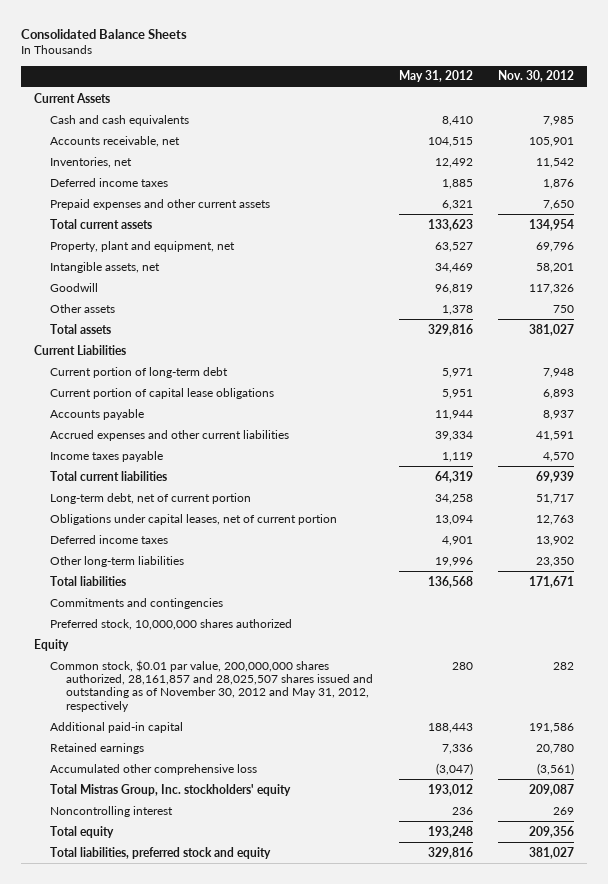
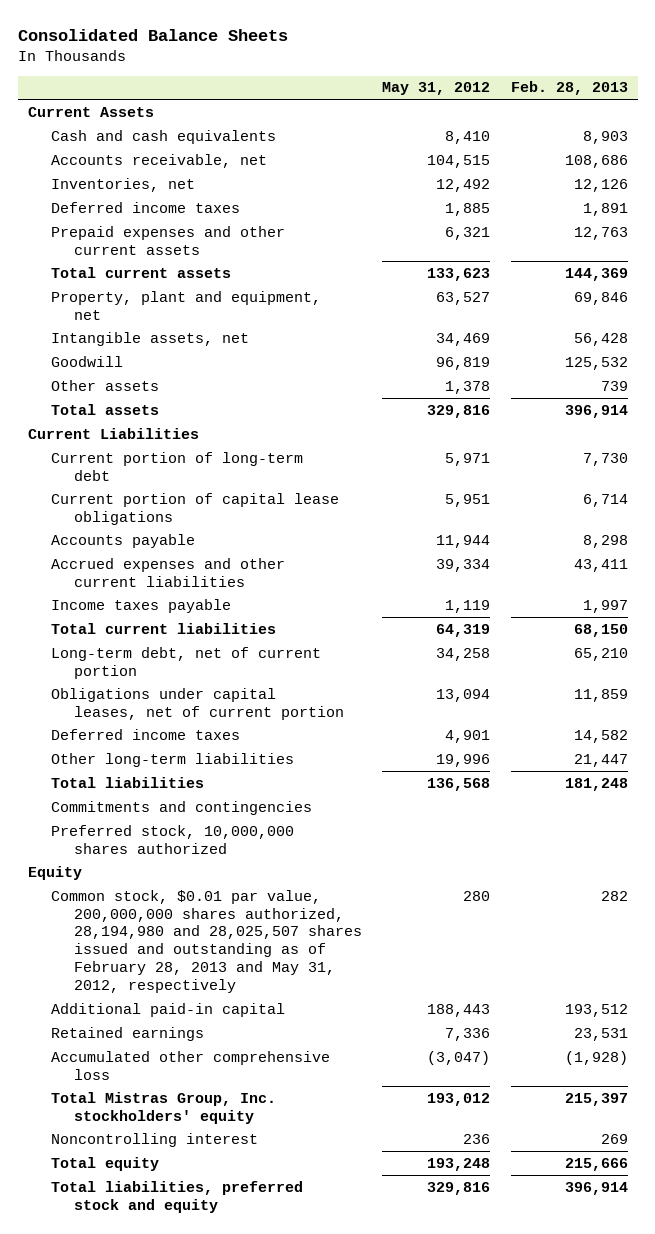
[498,70,575,83] Nov. 30, 2012 -> none
none -> [510,81,628,96] Feb. 28, 2013
[50,659,374,712] Common stock, $0.01 par value, 200,000,000 shares authorized, 28,161,857 and 28,025,507 shares issued and outstanding as of November 30, 2012 and May 31, 2012, respectively -> [50,889,362,993] Common stock, $0.01 par value, 200,000,000 shares authorized, 28,194,980 and 28,025,507 shares issued and outstanding as of February 28, 2013 and May 31, 2012, respectively

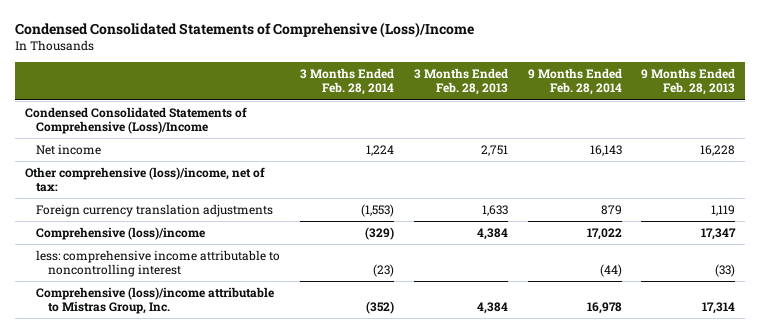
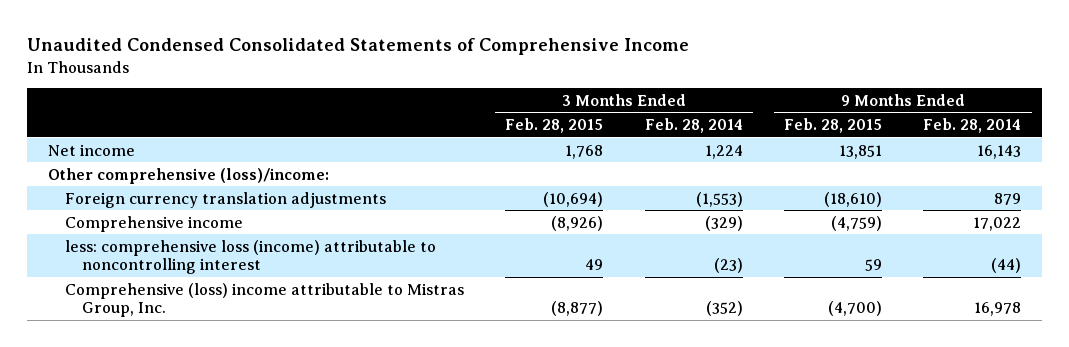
[15,21,475,38] Condensed Consolidated Statements of Comprehensive (Loss)/Income -> [26,38,689,56] Unaudited Condensed Consolidated Statements of Comprehensive Income
[413,68,508,96] 3 Months Ended Feb. 28, 2013 -> none
[641,68,736,96] 9 Months Ended Feb. 28, 2013 -> none
none -> [505,118,604,134] Feb. 28, 2015
none -> [784,118,883,134] Feb. 28, 2015
[24,106,247,135] Condensed Consolidated Statements of Comprehensive (Loss)/Income -> none
[24,166,265,193] Other comprehensive (loss)/income, net of tax: -> [47,167,329,184] Other comprehensive (loss)/income:
[36,226,206,240] Comprehensive (loss)/income -> [64,215,243,232] Comprehensive income
[36,249,281,278] less: comprehensive income attributable to noncontrolling interest -> [64,239,436,275] less: comprehensive loss (income) attributable to noncontrolling interest
[36,286,275,315] Comprehensive (loss)/income attributable to Mistras Group, Inc. -> [64,282,464,318] Comprehensive (loss) income attributable to Mistras Group, Inc.

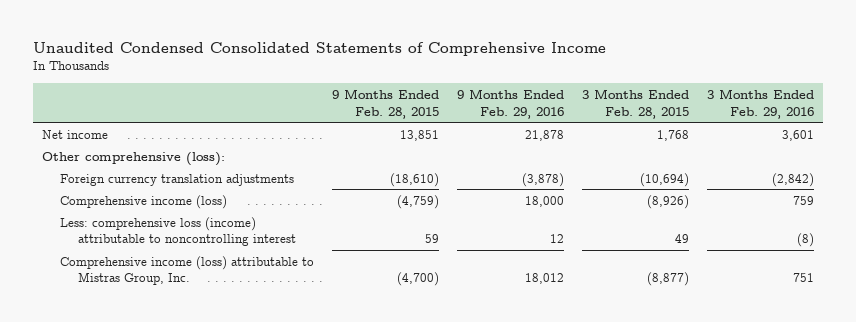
[644,118,743,134] Feb. 28, 2014 -> none
[923,118,1022,134] Feb. 28, 2014 -> none
none -> [457,88,565,119] 9 Months Ended Feb. 29, 2016
none -> [707,88,815,119] 3 Months Ended Feb. 29, 2016
[47,167,329,184] Other comprehensive (loss)/income: -> [41,151,225,166] Other comprehensive (loss):
[64,215,243,232] Comprehensive income -> [59,194,227,209] Comprehensive income (loss)
[64,239,436,275] less: comprehensive loss (income) attributable to noncontrolling interest -> [59,216,296,247] Less: comprehensive loss (income) attributable to noncontrolling interest
[64,282,464,318] Comprehensive (loss) income attributable to Mistras Group, Inc. -> [59,255,314,286] Comprehensive income (loss) attributable to Mistras Group, Inc.

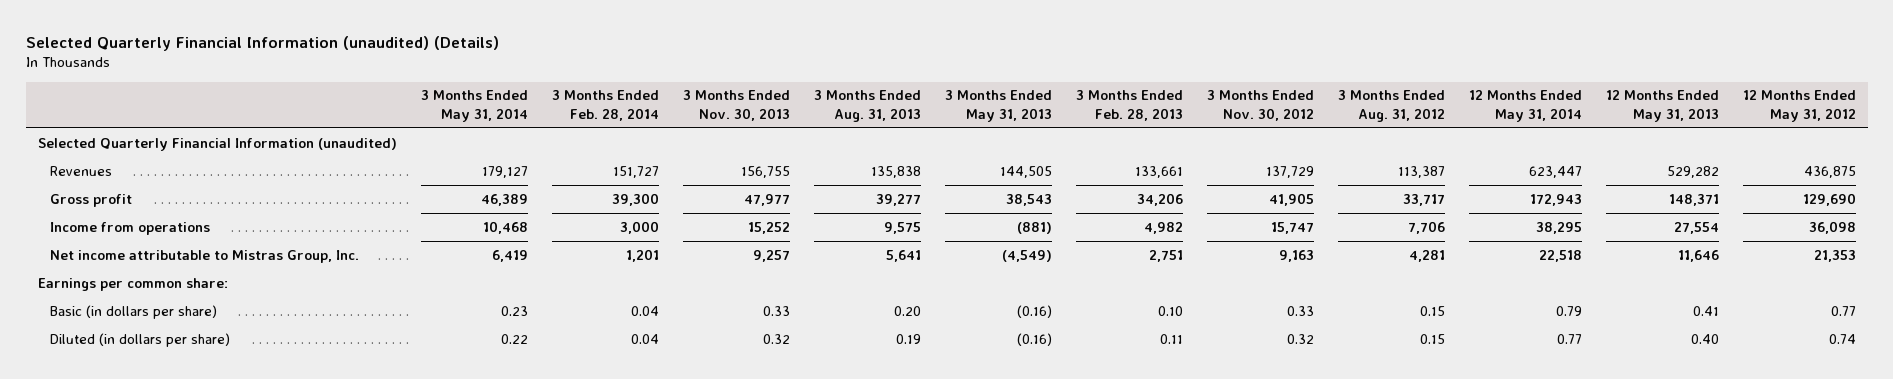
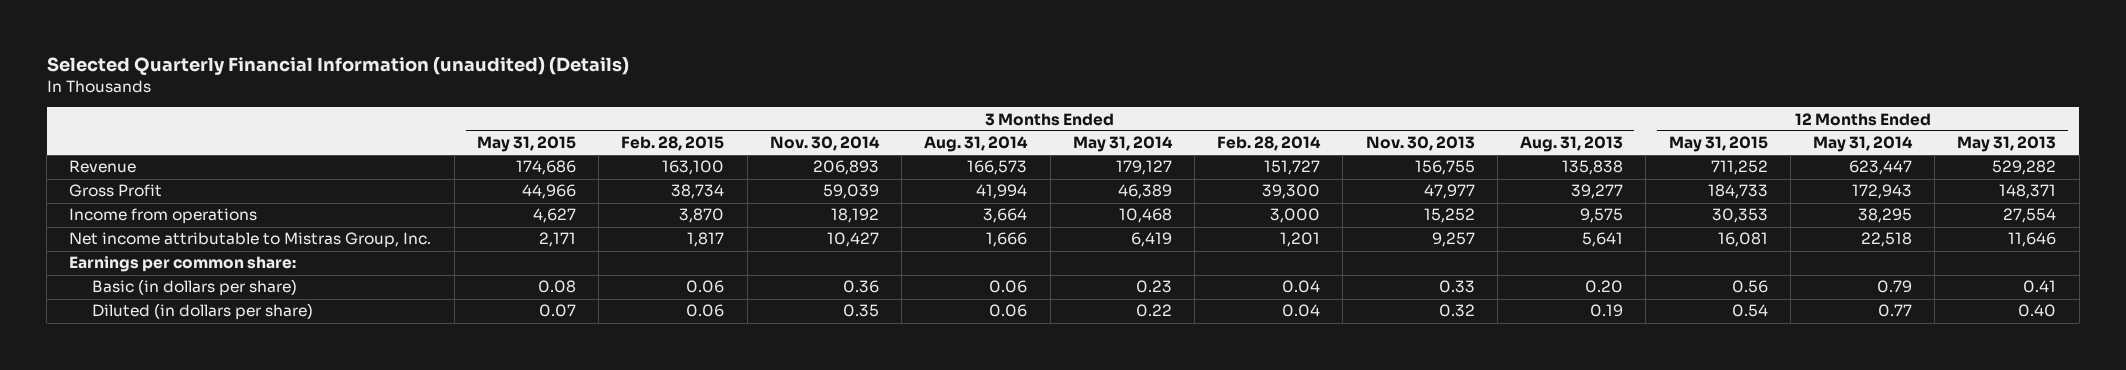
[944,90,1052,122] 3 Months Ended May 31, 2013 -> none
[1075,90,1183,121] 3 Months Ended Feb. 28, 2013 -> none
[1206,90,1314,121] 3 Months Ended Nov. 30, 2012 -> none
[1337,90,1445,122] 3 Months Ended Aug. 31, 2012 -> none
[1742,90,1856,122] 12 Months Ended May 31, 2012 -> none
none -> [476,136,576,153] May 31, 2015
none -> [621,136,725,152] Feb. 28, 2015
none -> [769,136,880,152] Nov. 30, 2014
none -> [924,136,1029,153] Aug. 31, 2014
none -> [1668,136,1768,153] May 31, 2015
[37,137,397,151] Selected Quarterly Financial Information (unaudited) -> none
[50,165,113,176] Revenues -> [69,160,137,174] Revenue
[50,193,133,207] Gross profit -> [69,184,163,198] Gross Profit

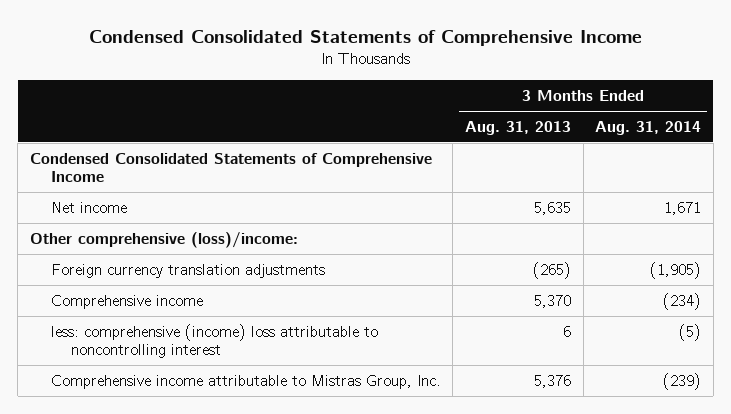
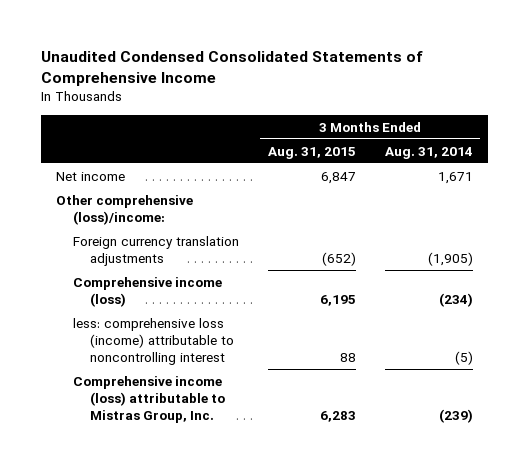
[88,29,642,46] Condensed Consolidated Statements of Comprehensive Income -> [40,50,423,87] Unaudited Condensed Consolidated Statements of Comprehensive Income
[464,121,571,136] Aug. 31, 2013 -> none
none -> [267,146,356,159] Aug. 31, 2015
[30,152,433,183] Condensed Consolidated Statements of Comprehensive Income -> none
[50,294,203,309] Comprehensive income -> [72,276,222,307] Comprehensive income (loss)
[50,323,378,359] less: comprehensive (income) loss attributable to noncontrolling interest -> [72,317,234,365] less: comprehensive loss (income) attributable to noncontrolling interest
[50,374,441,389] Comprehensive income attributable to Mistras Group, Inc. -> [72,375,225,423] Comprehensive income (loss) attributable to Mistras Group, Inc.

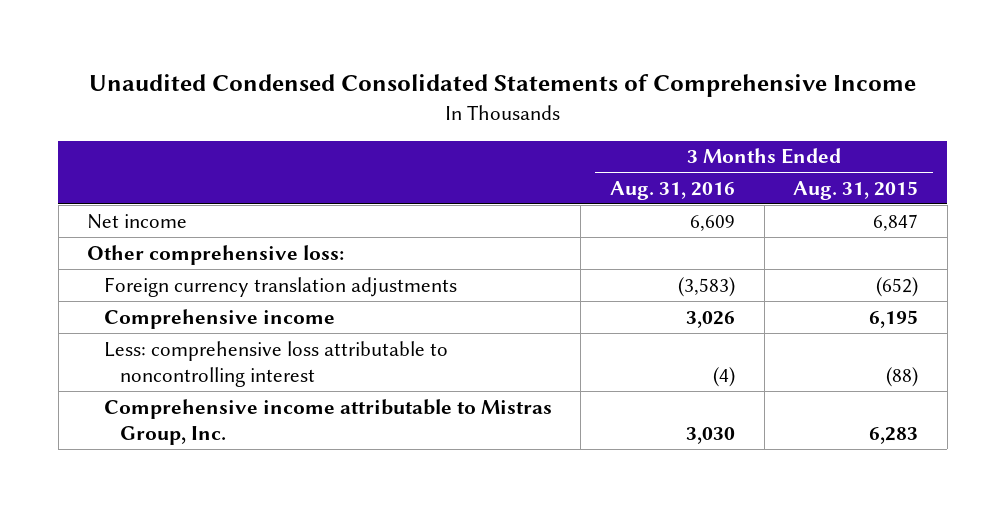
[385,146,474,159] Aug. 31, 2014 -> none
none -> [609,180,735,200] Aug. 31, 2016
[55,194,193,225] Other comprehensive (loss)/income: -> [87,244,345,265] Other comprehensive loss:
[72,276,222,307] Comprehensive income (loss) -> [103,308,335,329] Comprehensive income
[72,317,234,365] less: comprehensive loss (income) attributable to noncontrolling interest -> [103,340,448,387] Less: comprehensive loss attributable to noncontrolling interest
[339,352,356,362] 88 -> [886,366,919,387] (88)
[72,375,225,423] Comprehensive income (loss) attributable to Mistras Group, Inc. -> [103,398,552,445] Comprehensive income attributable to Mistras Group, Inc.

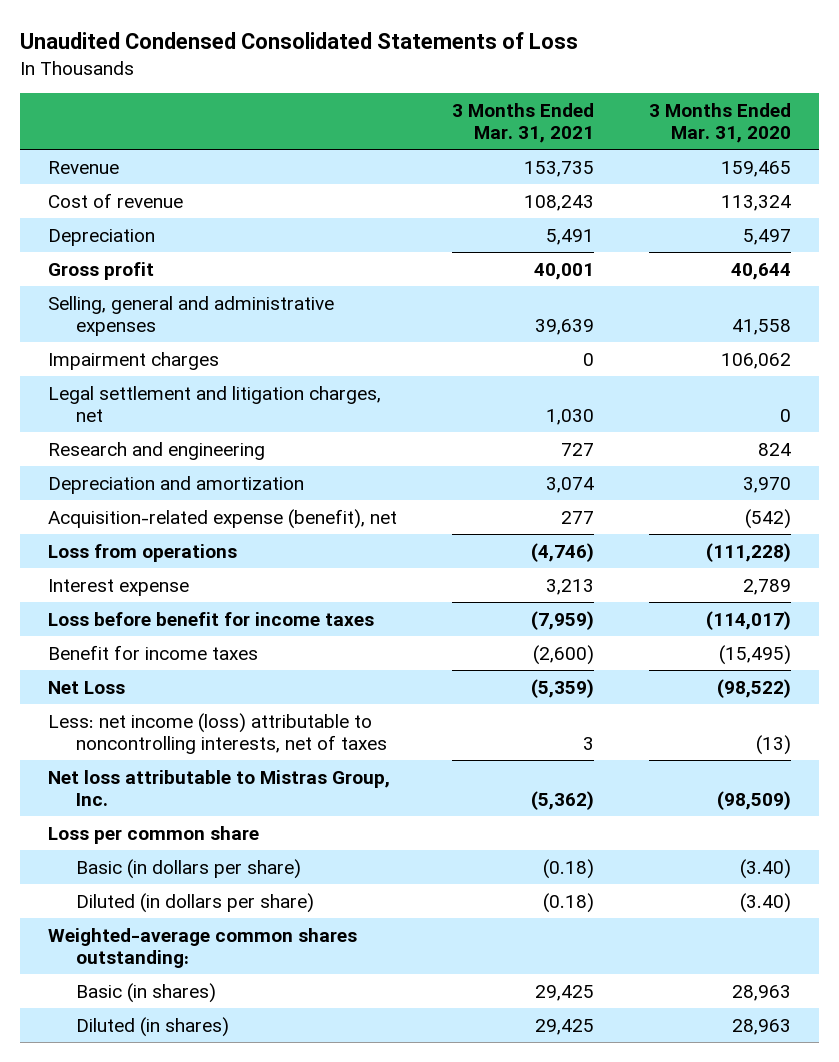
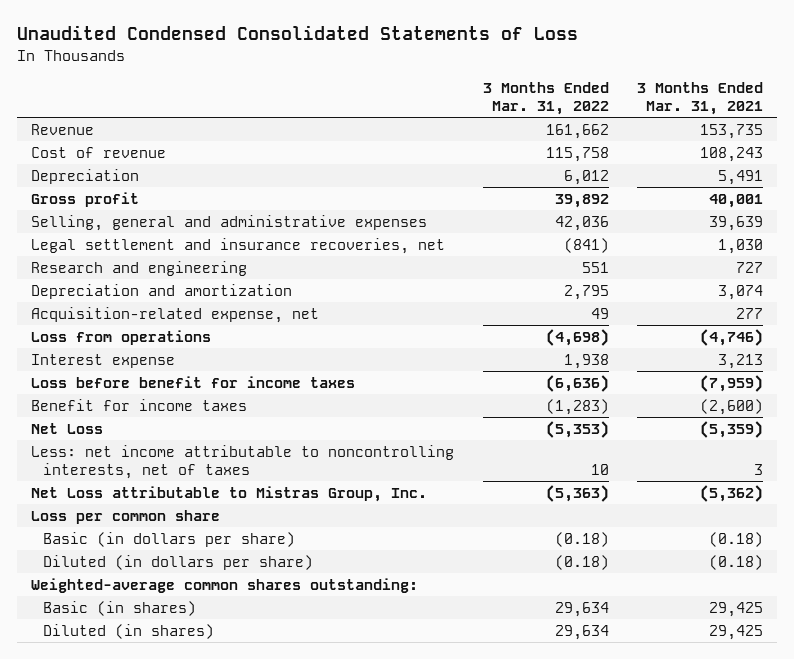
[649,102,792,144] 3 Months Ended Mar. 31, 2020 -> none
none -> [482,81,609,115] 3 Months Ended Mar. 31, 2022
[47,351,219,370] Impairment charges -> none
[47,385,381,422] Legal settlement and litigation charges, net -> [31,237,446,254] Legal settlement and insurance recoveries, net
[47,508,397,529] Acquisition-related expense (benefit), net -> [31,306,320,323] Acquisition-related expense, net
[47,712,387,754] Less: net income (loss) attributable to noncontrolling interests, net of taxes -> [31,444,455,480] Less: net income attributable to noncontrolling interests, net of taxes
[47,769,390,806] Net loss attributable to Mistras Group, Inc. -> [31,485,428,502] Net Loss attributable to Mistras Group, Inc.

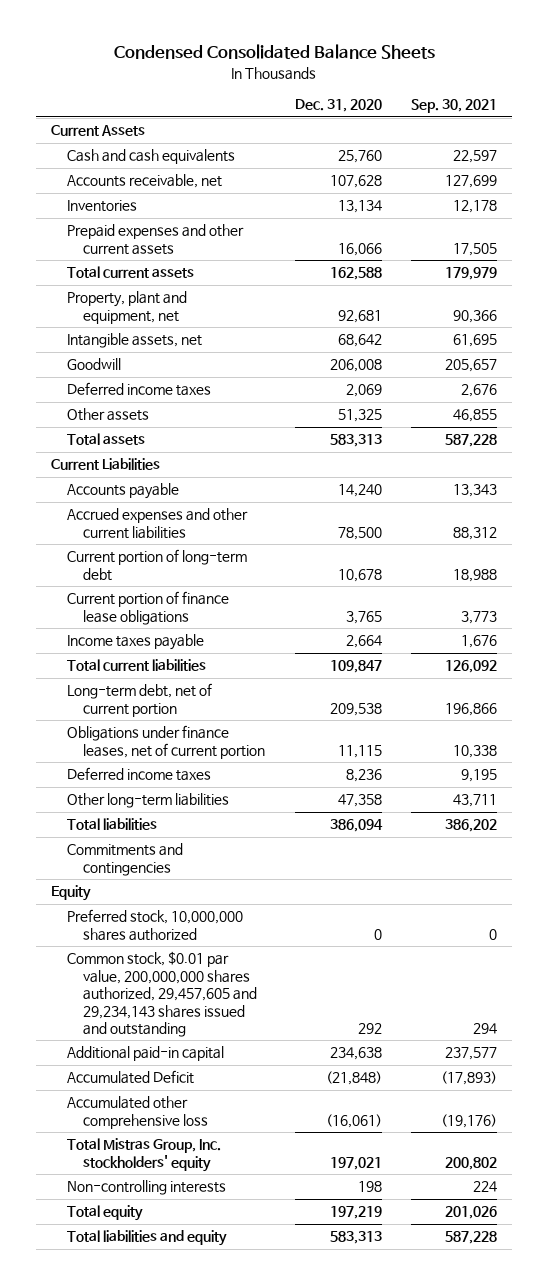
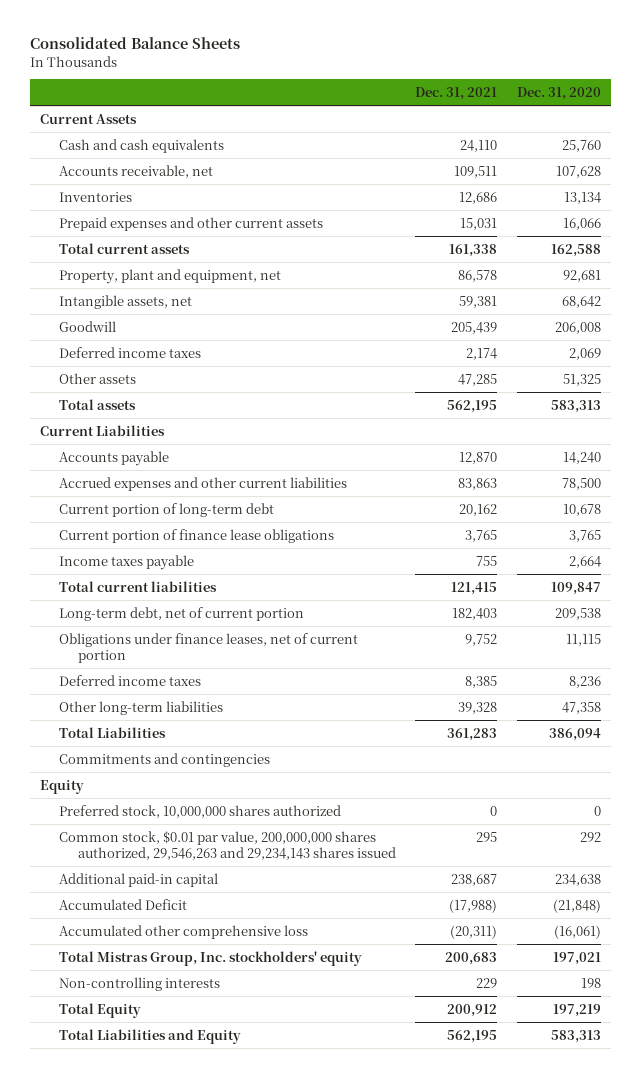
[114,44,436,60] Condensed Consolidated Balance Sheets -> [29,37,240,50] Consolidated Balance Sheets
[411,99,498,114] Sep. 30, 2021 -> none
none -> [415,87,498,101] Dec. 31, 2021
[67,818,158,831] Total liabilities -> [58,726,166,738] Total Liabilities
[67,951,258,1037] Common stock, $0.01 par value, 200,000,000 shares authorized, 29,457,605 and 29,234,143 shares issued and outstanding -> [58,830,396,861] Common stock, $0.01 par value, 200,000,000 shares authorized, 29,546,263 and 29,234,143 shares issued
[67,1205,144,1222] Total equity -> [58,1002,141,1018] Total Equity
[67,1230,228,1247] Total liabilities and equity -> [58,1028,241,1044] Total Liabilities and Equity

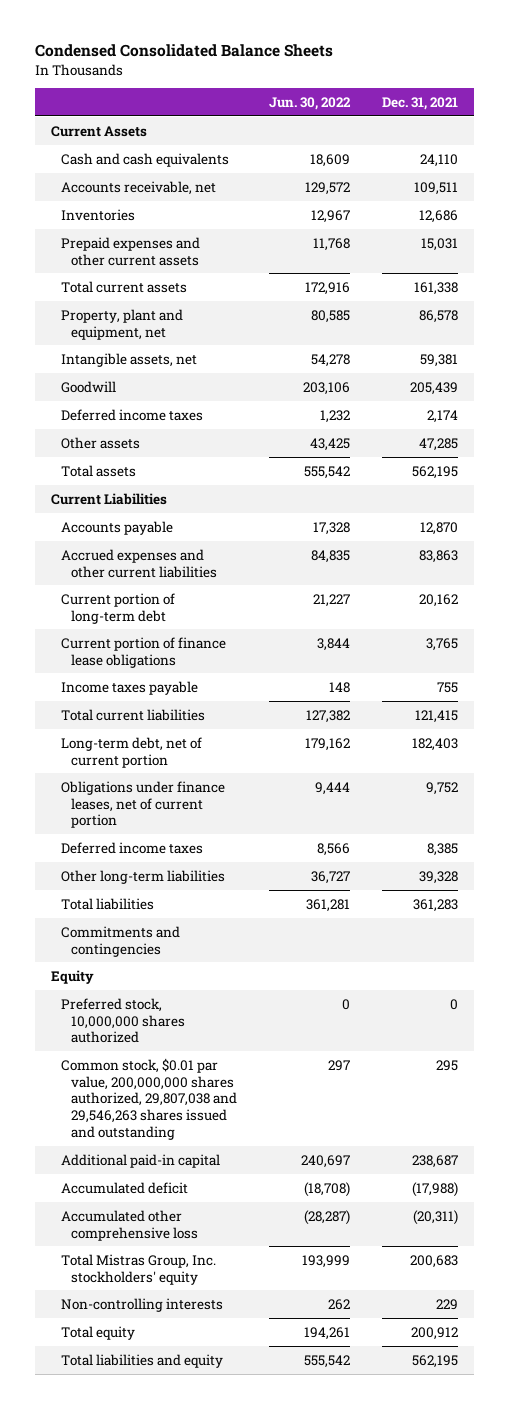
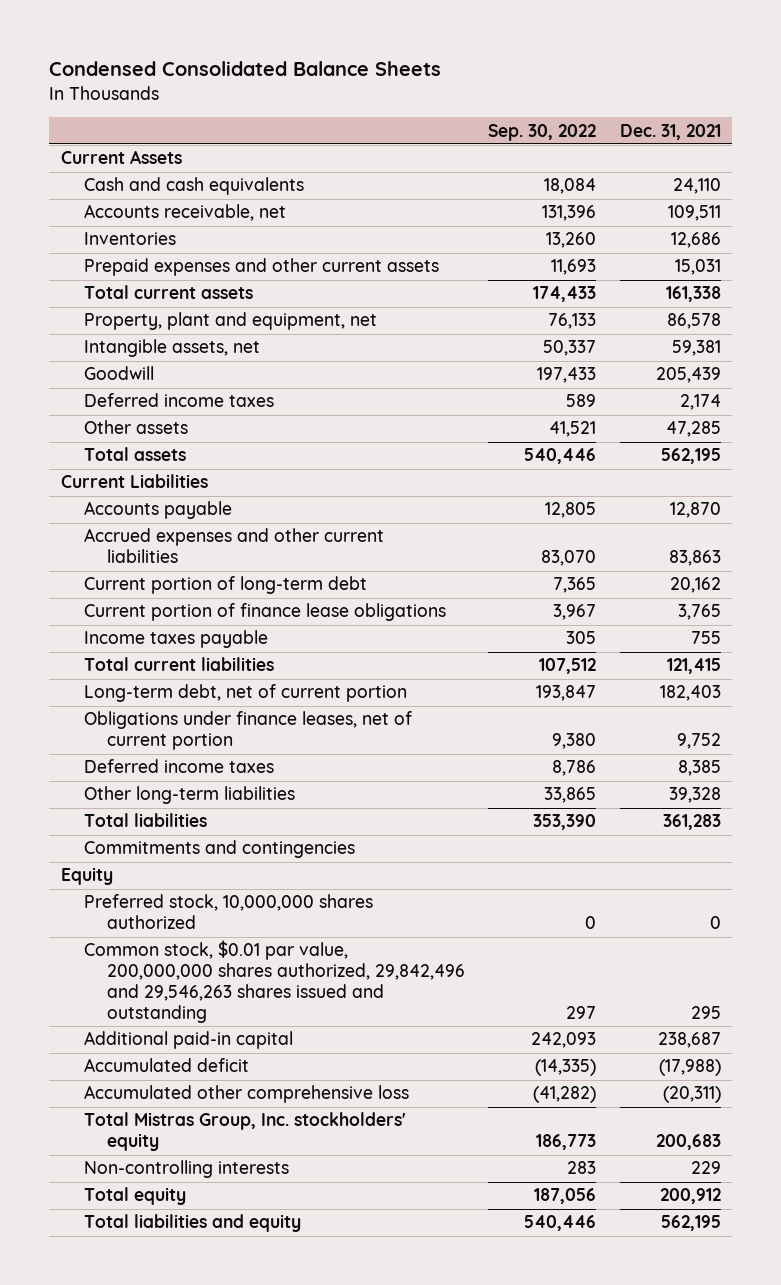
[269,97,352,111] Jun. 30, 2022 -> none
none -> [488,123,597,141] Sep. 30, 2022
[61,1057,238,1141] Common stock, $0.01 par value, 200,000,000 shares authorized, 29,807,038 and 29,546,263 shares issued and outstanding -> [83,940,465,1024] Common stock, $0.01 par value, 200,000,000 shares authorized, 29,842,496 and 29,546,263 shares issued and outstanding

